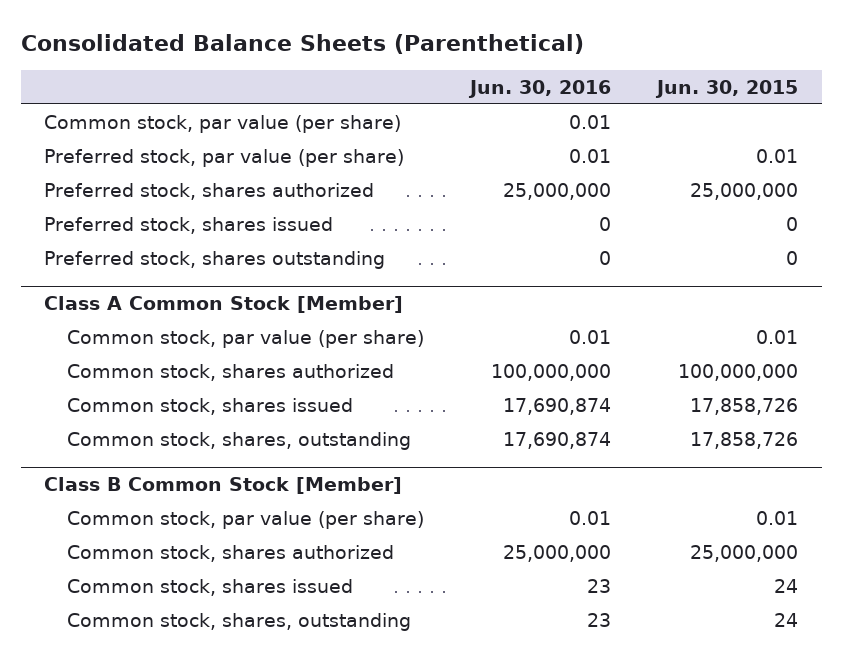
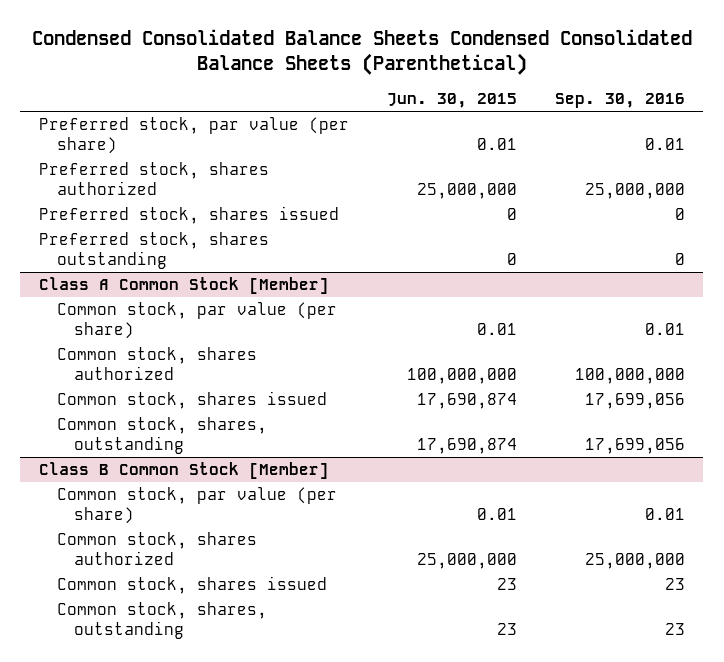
[20,33,584,54] Consolidated Balance Sheets (Parenthetical) -> [31,29,692,75] Condensed Consolidated Balance Sheets Condensed Consolidated Balance Sheets (Parenthetical)
[467,79,611,98] Jun. 30, 2016 -> none
none -> [554,93,685,109] Sep. 30, 2016
[44,115,402,134] Common stock, par value (per share) -> none
[690,398,799,416] 17,858,726 -> [416,393,517,410] 17,690,874
[690,432,799,450] 17,858,726 -> [416,437,517,454] 17,690,874
[774,579,799,594] 24 -> [496,578,517,591] 23
[774,613,799,628] 24 -> [496,622,517,635] 23

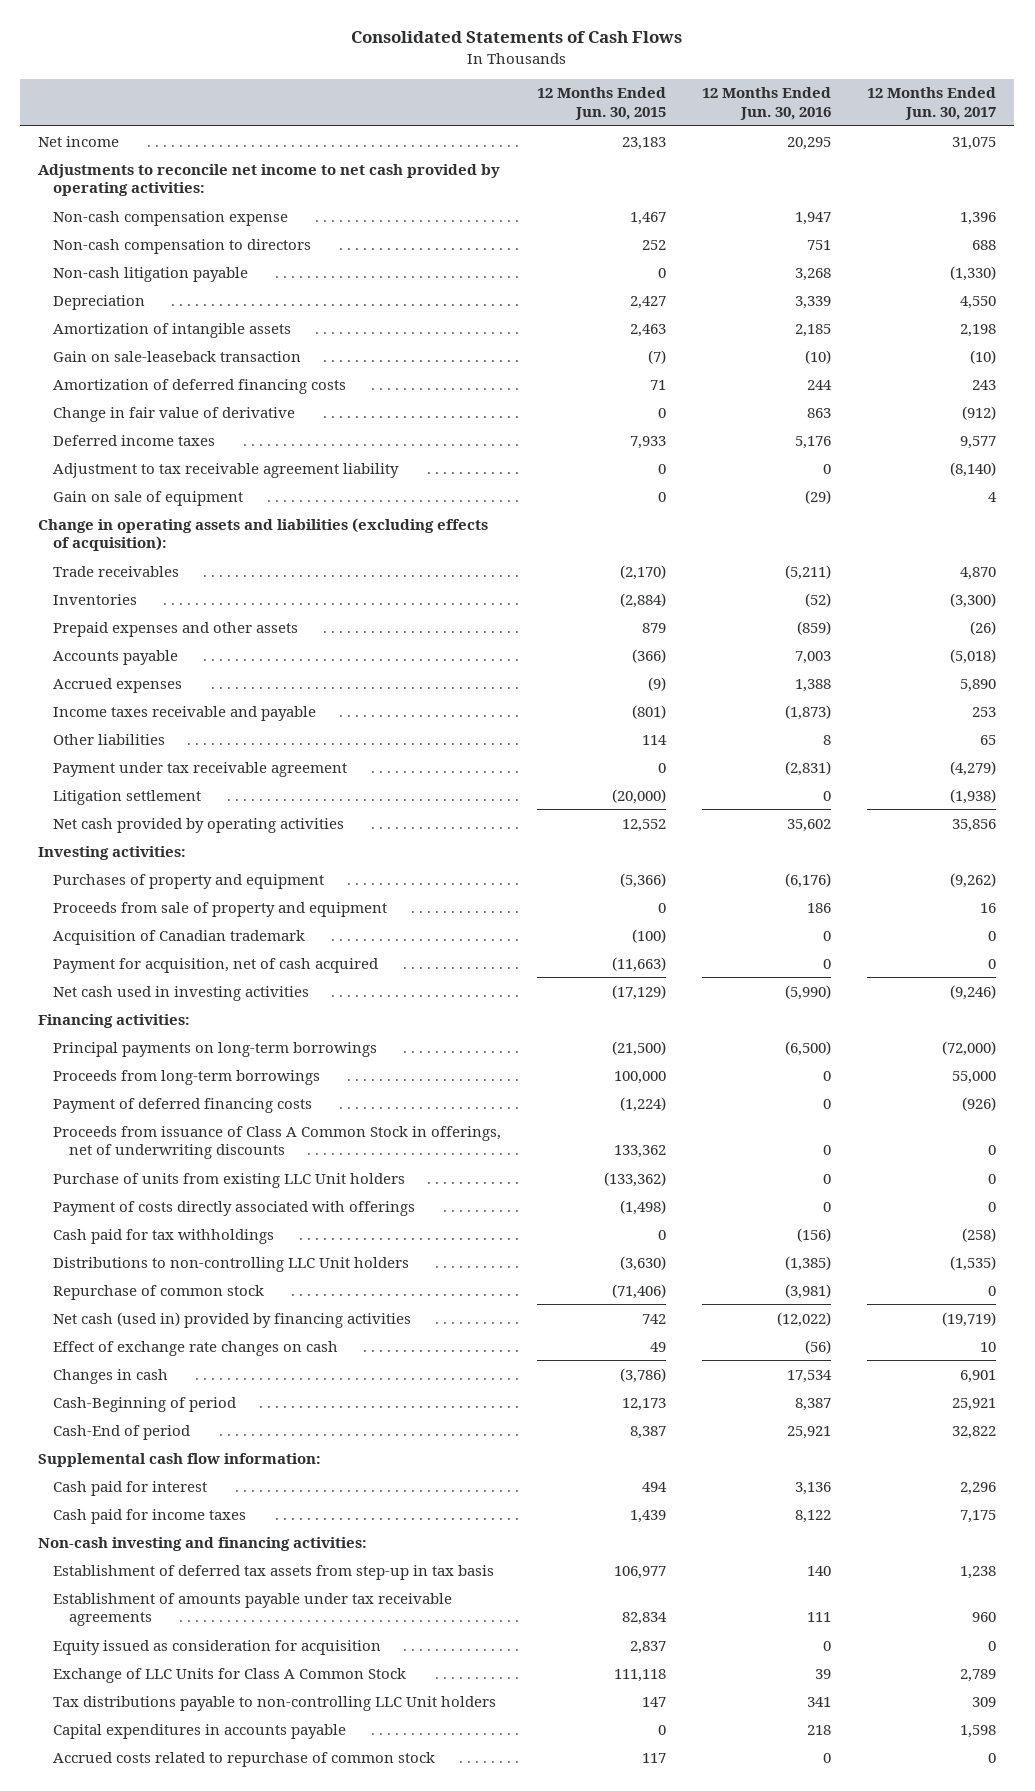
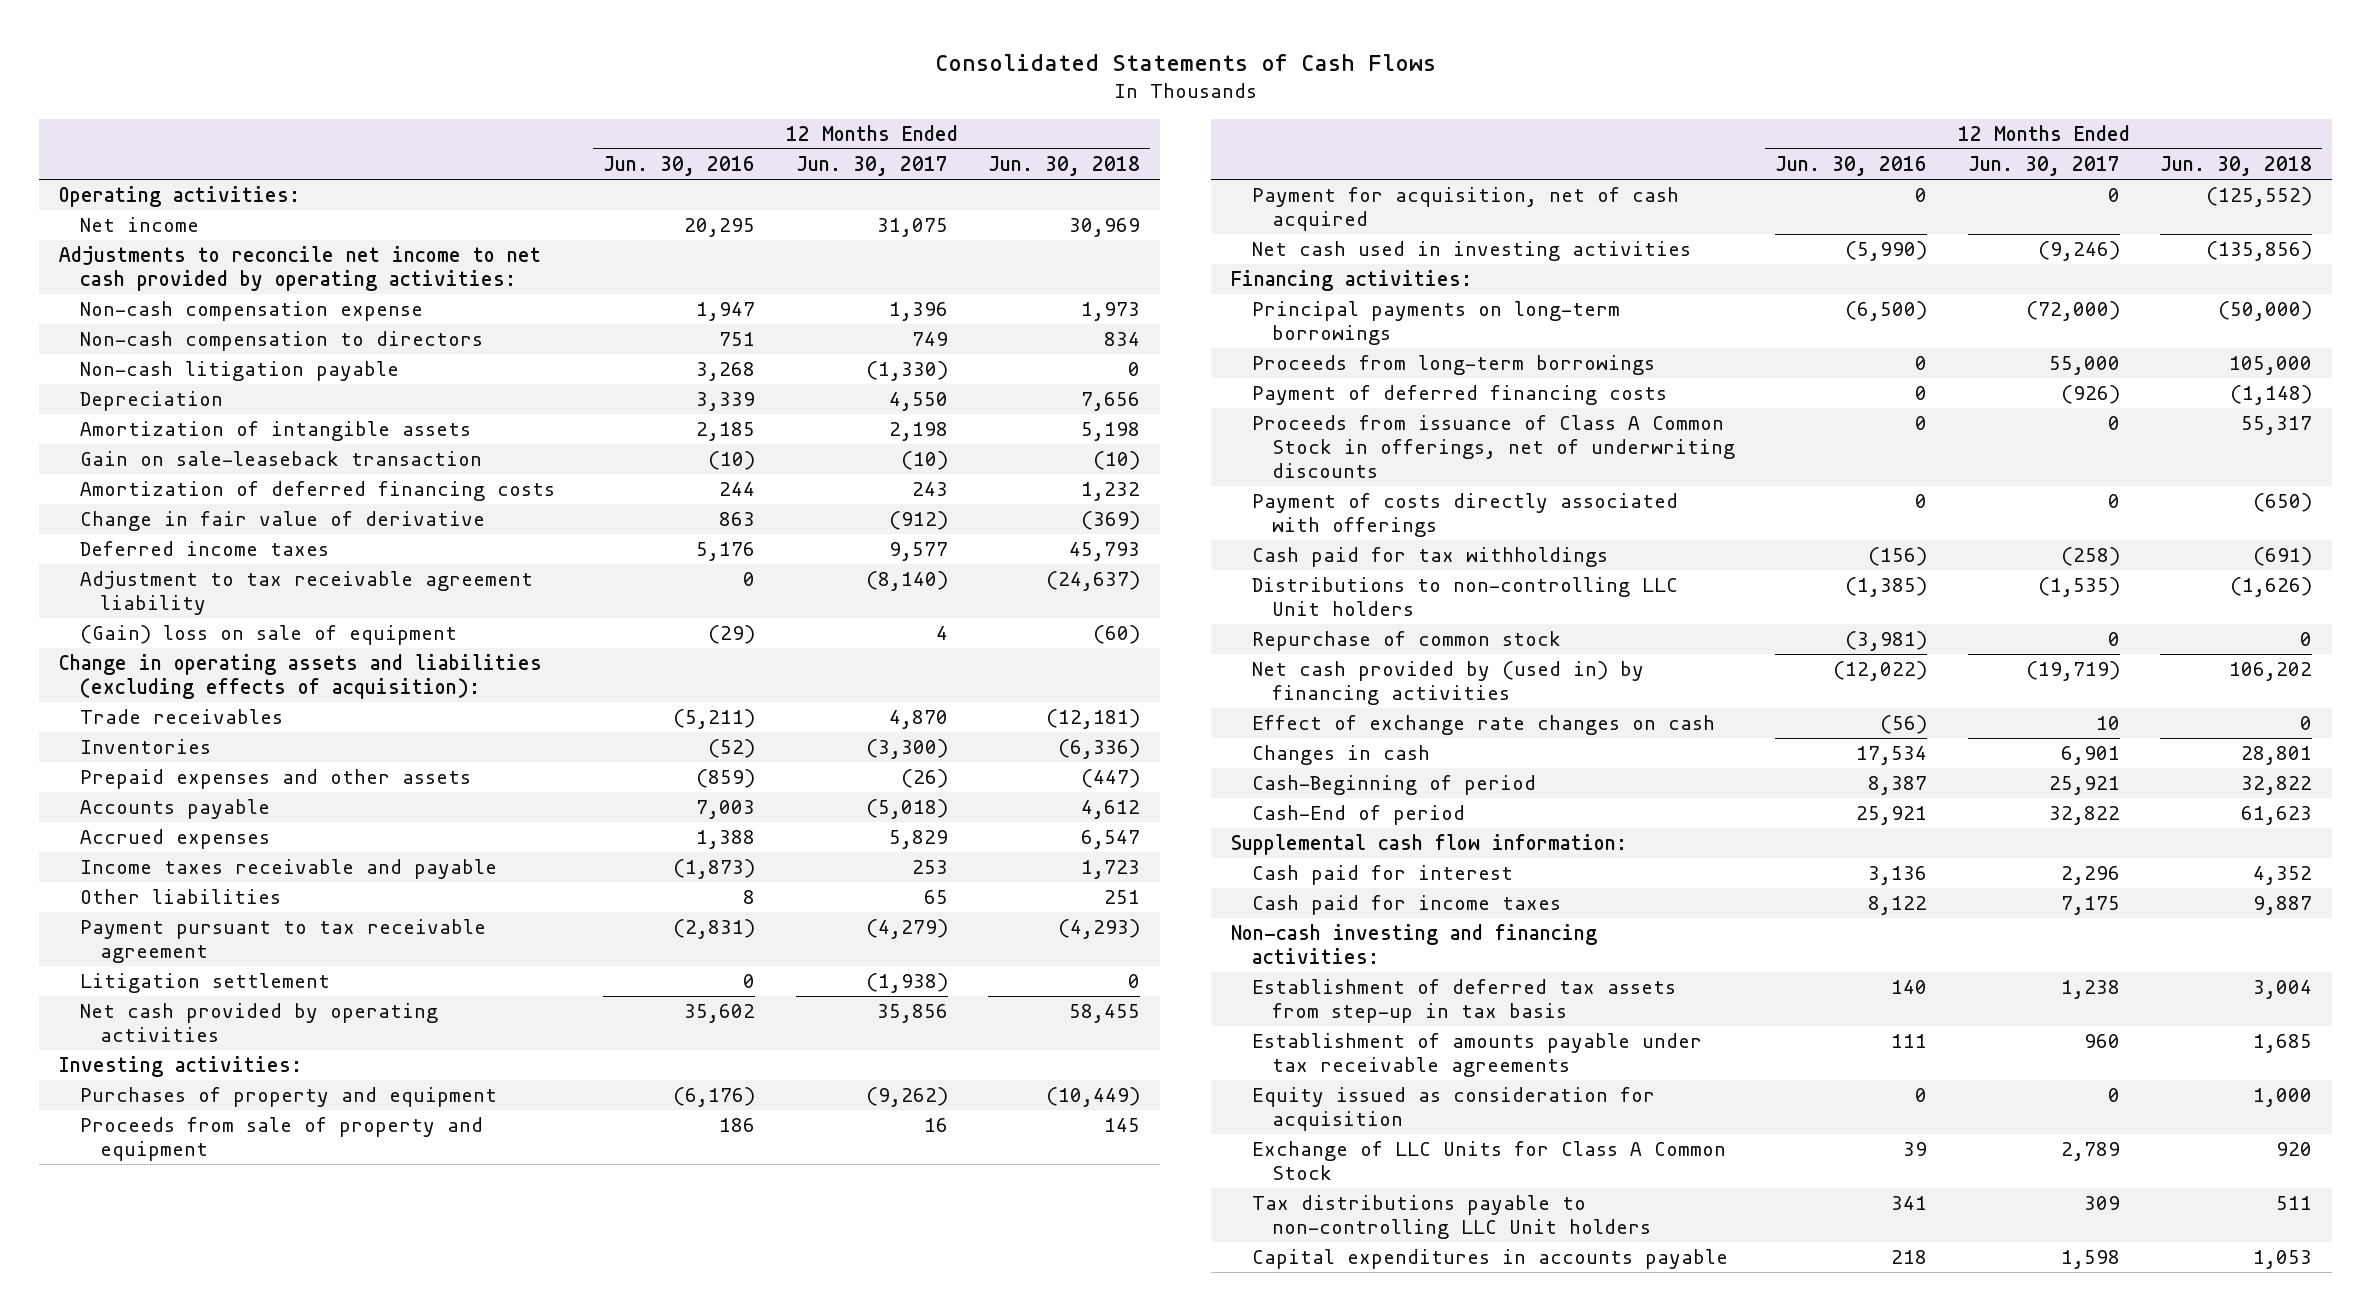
[537,87,667,120] 12 Months Ended Jun. 30, 2015 -> none
none -> [988,156,1141,177] Jun. 30, 2018
none -> [59,186,301,208] Operating activities:
[972,239,997,250] 688 -> [911,332,948,347] 749
[53,490,244,506] Gain on sale of equipment -> [79,625,457,646] (Gain) loss on sale of equipment
[960,678,997,692] 5,890 -> [888,830,948,850] 5,829
[53,761,348,777] Payment under tax receivable agreement -> [79,919,486,963] Payment pursuant to tax receivable agreement
[53,929,306,945] Acquisition of Canadian trademark -> none
[53,1172,406,1188] Purchase of units from existing LLC Unit holders -> none
[53,1311,412,1328] Net cash (used in) provided by financing activities -> [1251,661,1644,705] Net cash provided by (used in) by financing activities
[53,1751,436,1767] Accrued costs related to repurchase of common stock -> none

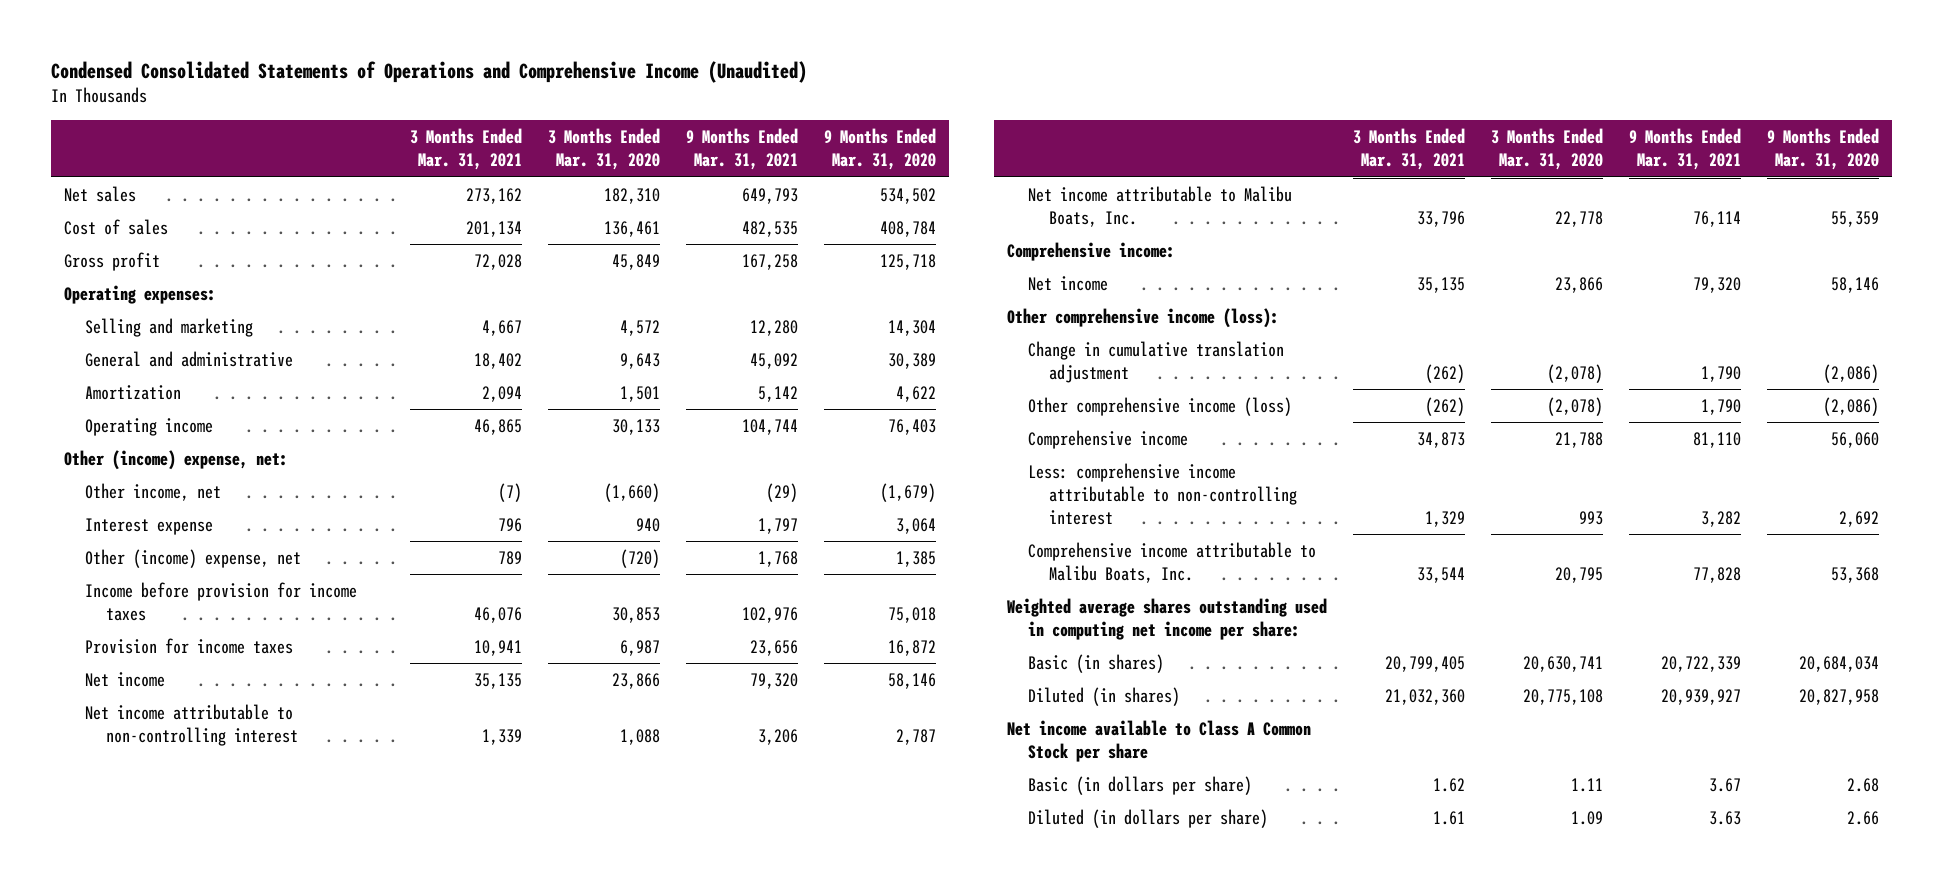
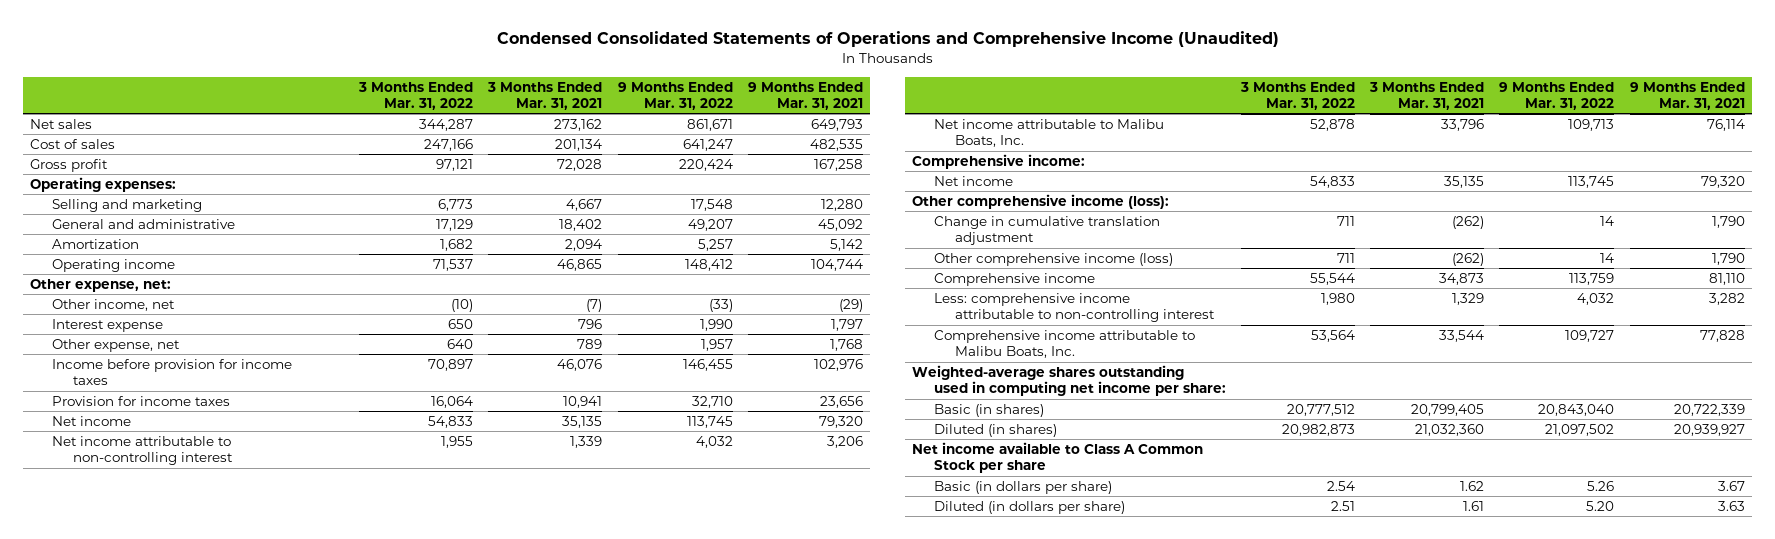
[547,128,660,171] 3 Months Ended Mar. 31, 2020 -> none
[823,128,936,171] 9 Months Ended Mar. 31, 2020 -> none
none -> [358,81,474,110] 3 Months Ended Mar. 31, 2022
none -> [617,81,733,110] 9 Months Ended Mar. 31, 2022
[63,449,288,470] Other (income) expense, net: -> [30,279,172,293] Other expense, net:
[84,548,301,568] Other (income) expense, net -> [51,339,180,353] Other expense, net
[1006,597,1327,640] Weighted average shares outstanding used in computing net income per share: -> [912,365,1226,397] Weighted-average shares outstanding used in computing net income per share:

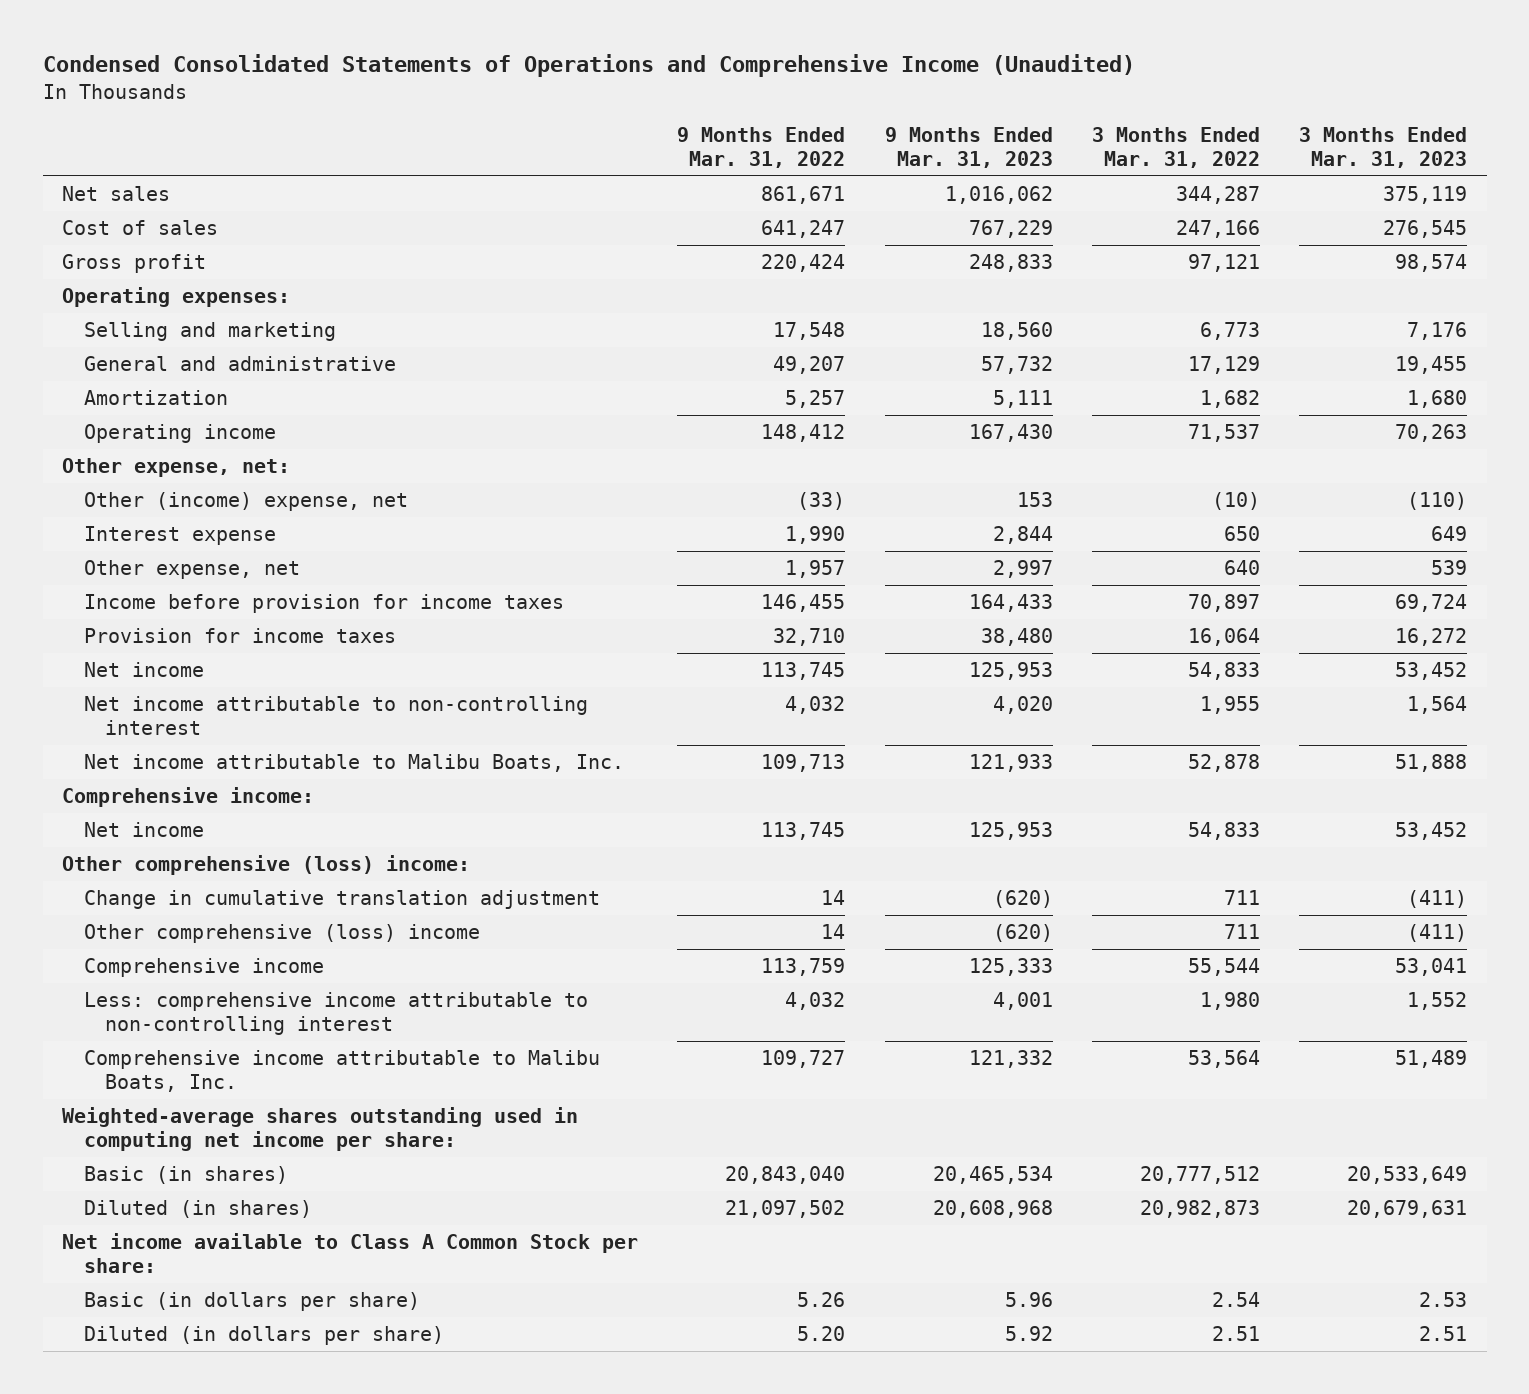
[487,81,603,110] 3 Months Ended Mar. 31, 2021 -> none
[747,81,863,110] 9 Months Ended Mar. 31, 2021 -> none
none -> [884,126,1053,168] 9 Months Ended Mar. 31, 2023
none -> [1299,126,1468,168] 3 Months Ended Mar. 31, 2023
[51,299,175,312] Other income, net -> [83,492,408,512] Other (income) expense, net
[912,194,1170,210] Other comprehensive income (loss): -> [62,855,471,876] Other comprehensive (loss) income:
[933,253,1173,267] Other comprehensive income (loss) -> [83,924,480,944] Other comprehensive (loss) income
[912,442,1204,474] Net income available to Class A Common Stock per share -> [62,1233,639,1274] Net income available to Class A Common Stock per share:

